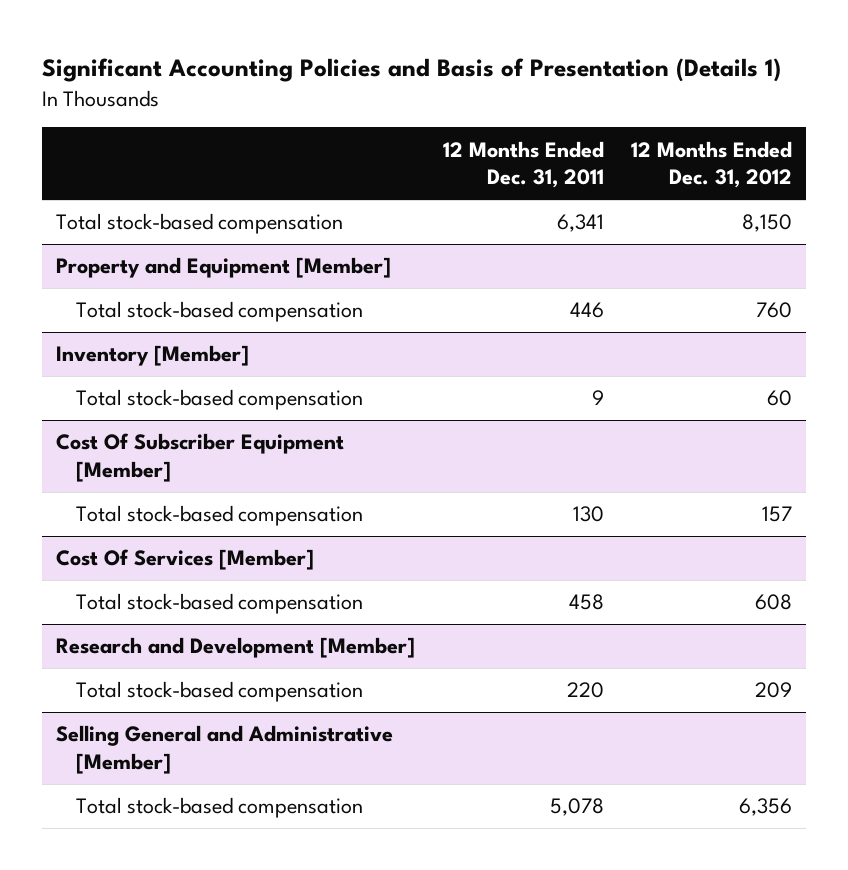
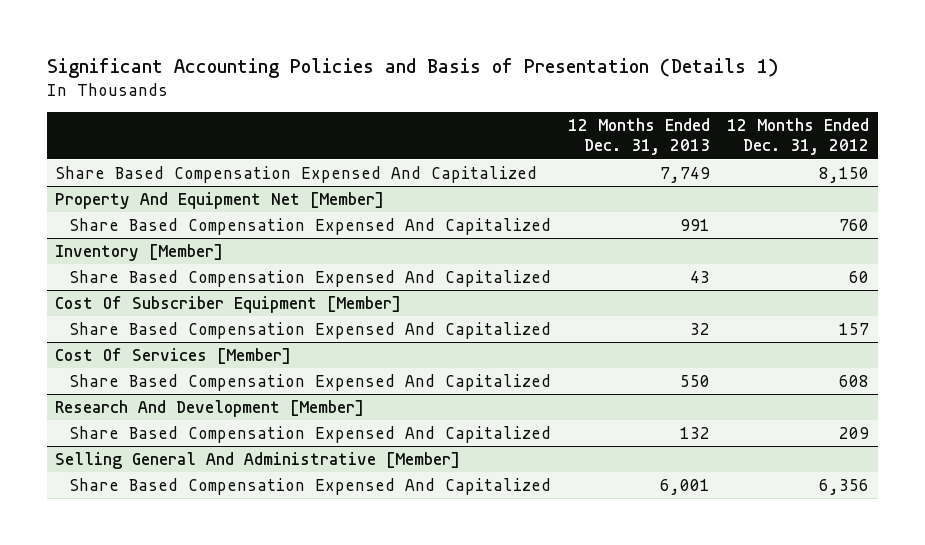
[442,140,604,189] 12 Months Ended Dec. 31, 2011 -> none
none -> [568,118,711,156] 12 Months Ended Dec. 31, 2013
[56,213,344,235] Total stock-based compensation -> [55,166,538,184] Share Based Compensation Expensed And Capitalized
[56,257,392,279] Property and Equipment [Member] -> [55,192,385,210] Property And Equipment Net [Member]
[76,301,364,323] Total stock-based compensation -> [68,218,551,236] Share Based Compensation Expensed And Capitalized
[76,389,364,411] Total stock-based compensation -> [68,270,551,288] Share Based Compensation Expensed And Capitalized
[76,505,364,527] Total stock-based compensation -> [68,322,551,340] Share Based Compensation Expensed And Capitalized
[76,593,364,615] Total stock-based compensation -> [68,374,551,392] Share Based Compensation Expensed And Capitalized
[56,637,416,659] Research and Development [Member] -> [55,400,365,418] Research And Development [Member]
[76,681,364,703] Total stock-based compensation -> [68,426,551,444] Share Based Compensation Expensed And Capitalized
[56,725,394,775] Selling General and Administrative [Member] -> [55,452,461,470] Selling General And Administrative [Member]
[76,797,364,819] Total stock-based compensation -> [68,478,551,496] Share Based Compensation Expensed And Capitalized

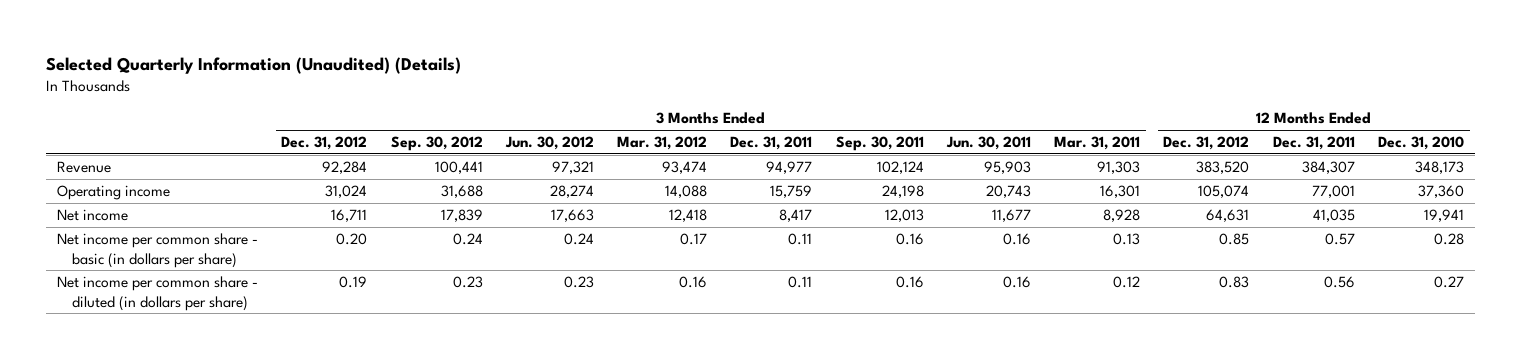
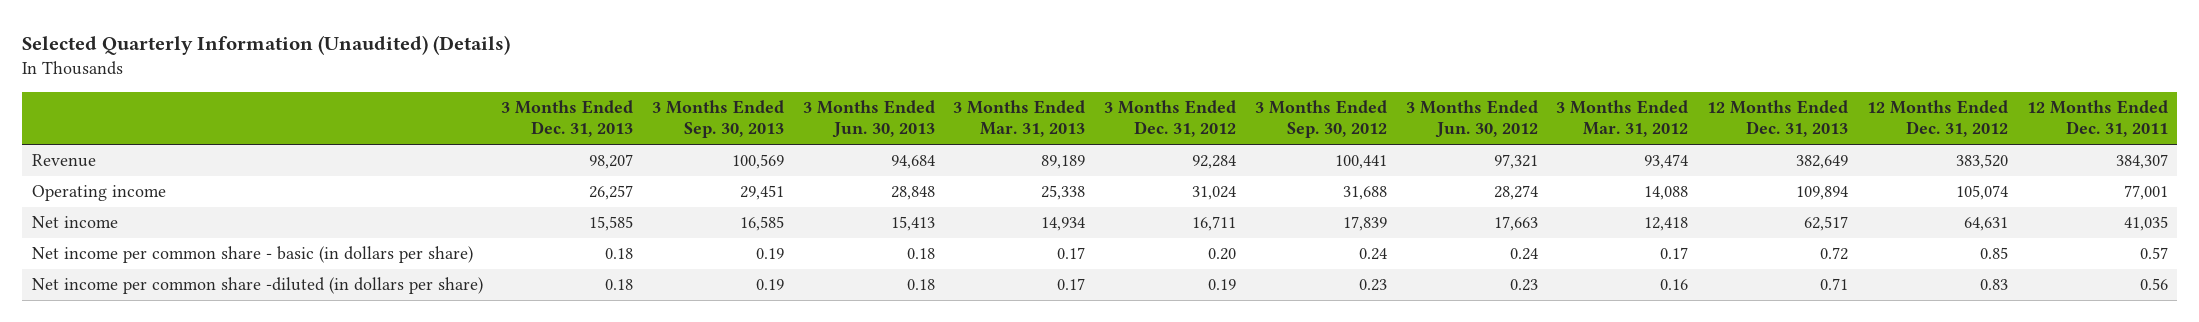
[730,136,813,151] Dec. 31, 2011 -> none
[835,136,924,152] Sep. 30, 2011 -> none
[945,136,1031,151] Jun. 30, 2011 -> none
[1054,136,1141,151] Mar. 31, 2011 -> none
[1377,136,1464,151] Dec. 31, 2010 -> none
none -> [501,100,634,138] 3 Months Ended Dec. 31, 2013
none -> [651,100,784,139] 3 Months Ended Sep. 30, 2013
none -> [802,100,935,139] 3 Months Ended Jun. 30, 2013
none -> [953,100,1086,138] 3 Months Ended Mar. 31, 2013
none -> [1707,100,1849,138] 12 Months Ended Dec. 31, 2013
[57,275,259,311] Net income per common share - diluted (in dollars per share) -> [31,277,483,295] Net income per common share -diluted (in dollars per share)

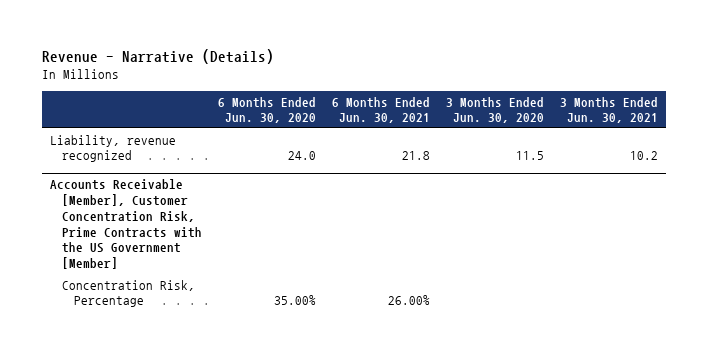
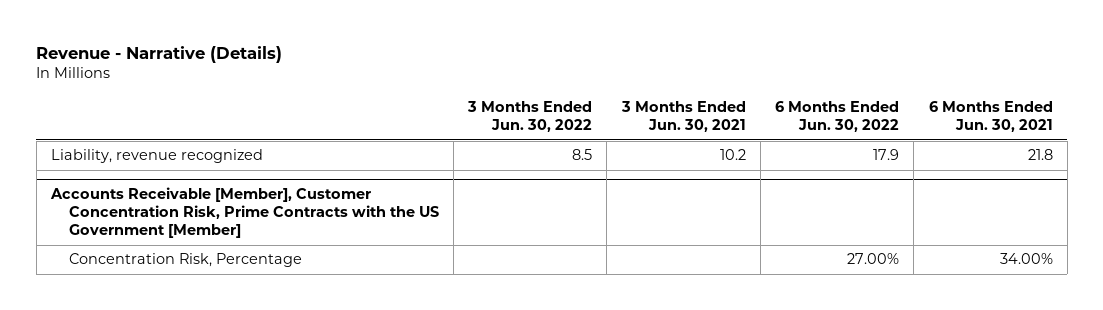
[217,96,316,124] 6 Months Ended Jun. 30, 2020 -> none
[445,96,544,124] 3 Months Ended Jun. 30, 2020 -> none
none -> [467,100,593,133] 3 Months Ended Jun. 30, 2022
none -> [775,100,900,133] 6 Months Ended Jun. 30, 2022
[387,295,430,306] 26.00% -> [999,253,1053,265] 34.00%

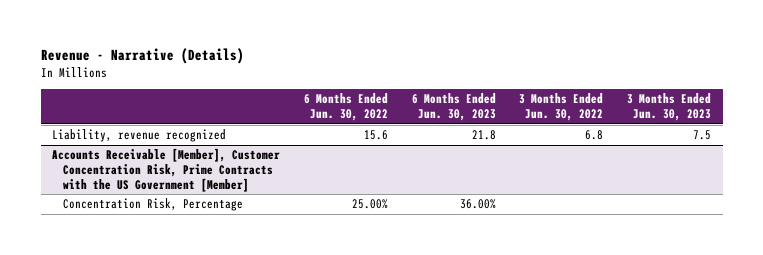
[620,100,746,133] 3 Months Ended Jun. 30, 2021 -> none
[928,100,1053,133] 6 Months Ended Jun. 30, 2021 -> none
none -> [411,93,496,122] 6 Months Ended Jun. 30, 2023
none -> [626,93,711,122] 3 Months Ended Jun. 30, 2023
[572,149,593,161] 8.5 -> [585,130,604,141] 6.8
[873,149,900,161] 17.9 -> [364,130,389,141] 15.6
[847,253,900,265] 27.00% -> [352,199,389,210] 25.00%

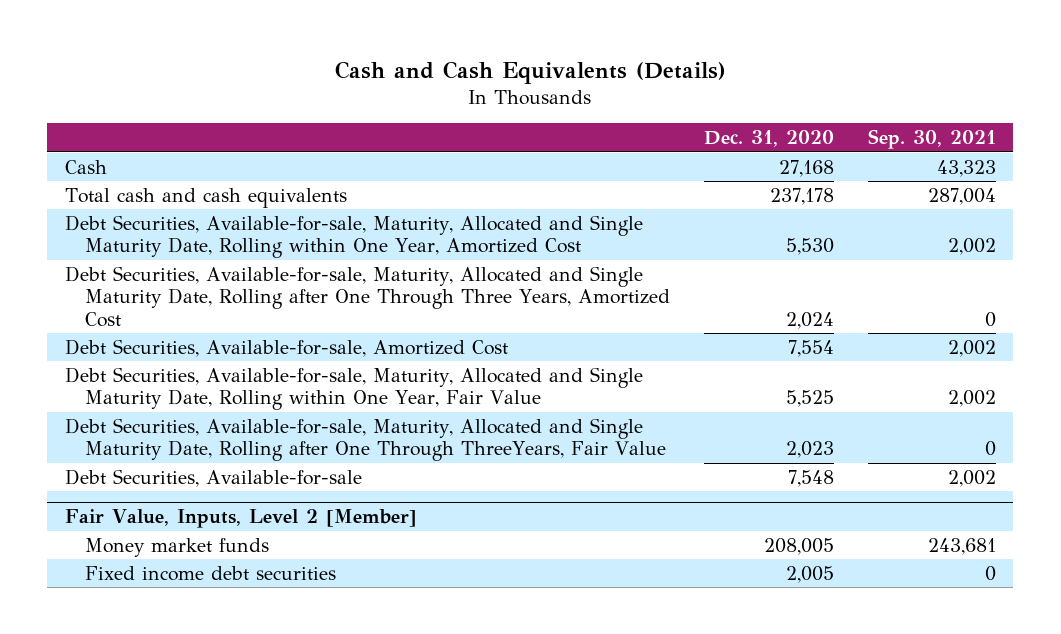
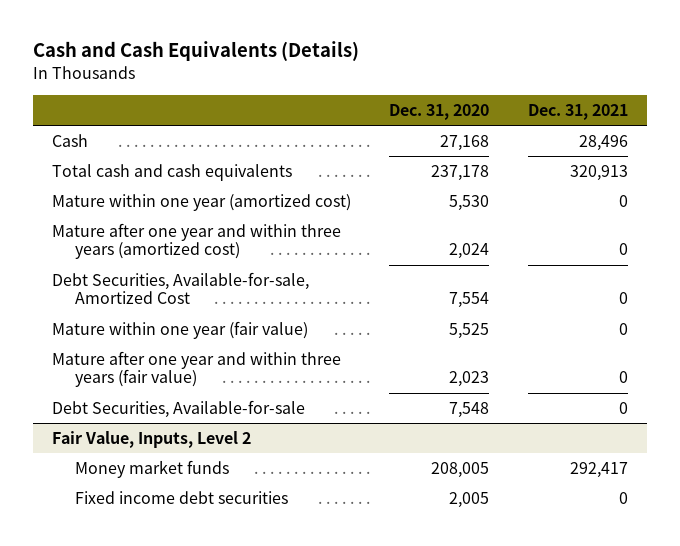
[868,129,997,150] Sep. 30, 2021 -> none
none -> [527,103,628,120] Dec. 31, 2021
[64,214,643,259] Debt Securities, Available-for-sale, Maturity, Allocated and Single Maturity Date, Rolling within One Year, Amortized Cost -> [51,193,351,211] Mature within one year (amortized cost)
[64,265,670,327] Debt Securities, Available-for-sale, Maturity, Allocated and Single Maturity Date, Rolling after One Through Three Years, Amortized Cost -> [51,222,341,260] Mature after one year and within three years (amortized cost)
[64,366,643,411] Debt Securities, Available-for-sale, Maturity, Allocated and Single Maturity Date, Rolling within One Year, Fair Value -> [51,320,308,339] Mature within one year (fair value)
[64,417,666,462] Debt Securities, Available-for-sale, Maturity, Allocated and Single Maturity Date, Rolling after One Through ThreeYears, Fair Value -> [51,350,341,388] Mature after one year and within three years (fair value)
[64,509,417,529] Fair Value, Inputs, Level 2 [Member] -> [51,430,251,448] Fair Value, Inputs, Level 2

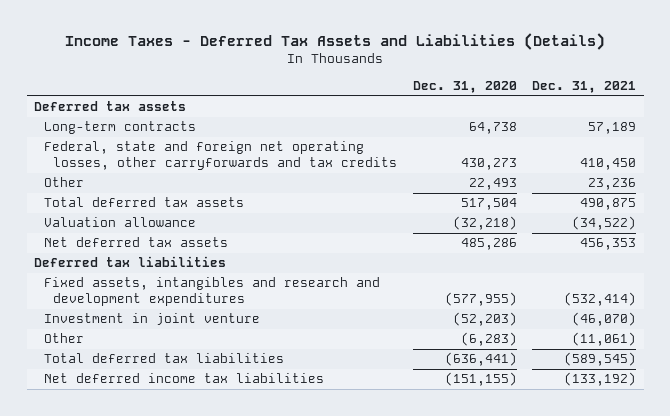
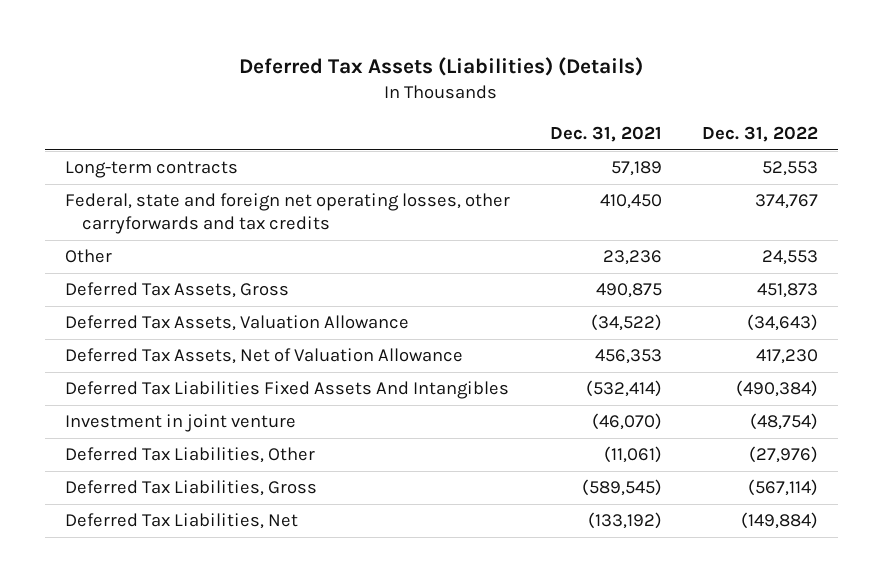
[65,33,606,51] Income Taxes - Deferred Tax Assets and Liabilities (Details) -> [239,57,644,77] Deferred Tax Assets (Liabilities) (Details)
[412,81,517,94] Dec. 31, 2020 -> none
none -> [701,125,818,142] Dec. 31, 2022
[34,101,187,112] Deferred tax assets -> none
[34,256,227,268] Deferred tax liabilities -> none
[43,197,244,208] Total deferred tax assets -> [64,282,289,299] Deferred Tax Assets, Gross
[43,217,196,228] Valuation allowance -> [64,315,409,332] Deferred Tax Assets, Valuation Allowance
[43,237,228,248] Net deferred tax assets -> [64,348,463,365] Deferred Tax Assets, Net of Valuation Allowance
[43,277,380,307] Fixed assets, intangibles and research and development expenditures -> [64,381,509,400] Deferred Tax Liabilities Fixed Assets And Intangibles
[43,333,84,344] Other -> [64,447,315,464] Deferred Tax Liabilities, Other
[43,353,284,364] Total deferred tax liabilities -> [64,480,317,497] Deferred Tax Liabilities, Gross
[43,373,324,384] Net deferred income tax liabilities -> [64,513,298,530] Deferred Tax Liabilities, Net

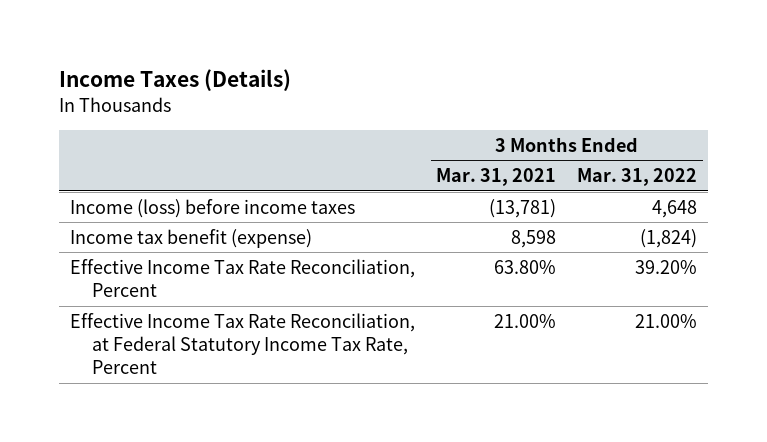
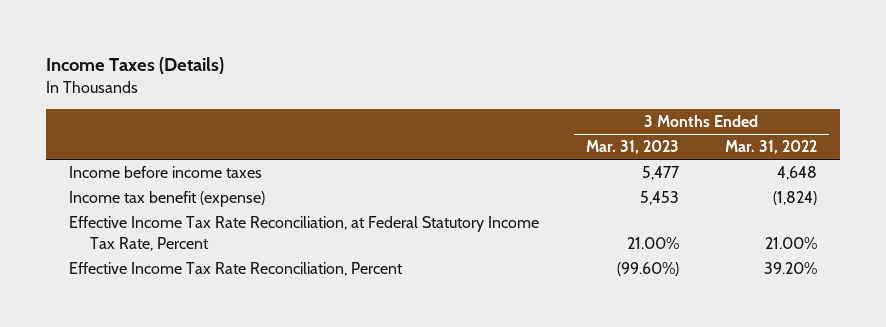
[436,168,557,187] Mar. 31, 2021 -> none
none -> [585,140,679,155] Mar. 31, 2023
[69,198,355,218] Income (loss) before income taxes -> [69,166,263,179] Income before income taxes
[69,258,415,298] Effective Income Tax Rate Reconciliation, Percent -> [69,262,404,277] Effective Income Tax Rate Reconciliation, Percent

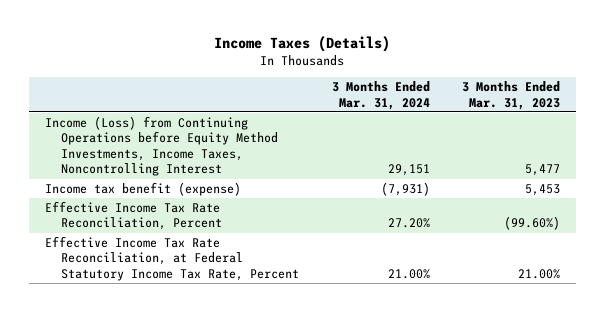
[724,140,817,155] Mar. 31, 2022 -> none
none -> [331,81,430,110] 3 Months Ended Mar. 31, 2024
[69,166,263,179] Income before income taxes -> [44,116,279,177] Income (Loss) from Continuing Operations before Equity Method Investments, Income Taxes, Noncontrolling Interest
[69,216,540,252] Effective Income Tax Rate Reconciliation, at Federal Statutory Income Tax Rate, Percent -> [44,236,300,281] Effective Income Tax Rate Reconciliation, at Federal Statutory Income Tax Rate, Percent

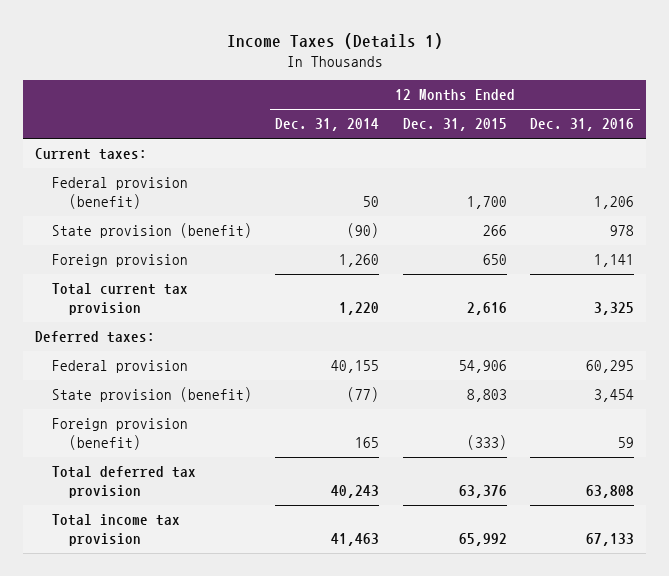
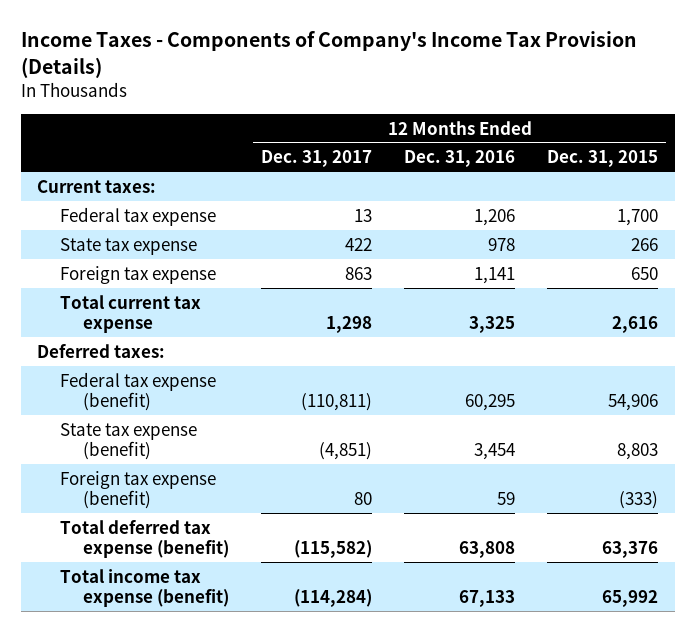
[226,32,443,49] Income Taxes (Details 1) -> [20,31,637,78] Income Taxes - Components of Company's Income Tax Provision (Details)
[275,118,380,132] Dec. 31, 2014 -> none
none -> [261,150,373,168] Dec. 31, 2017
[51,177,188,209] Federal provision (benefit) -> [60,206,217,226] Federal tax expense
[51,223,252,239] State provision (benefit) -> [60,237,198,255] State tax expense
[51,254,188,268] Foreign provision -> [60,265,217,284] Foreign tax expense
[51,283,188,315] Total current tax provision -> [60,294,202,333] Total current tax expense
[51,360,188,374] Federal provision -> [60,371,217,411] Federal tax expense (benefit)
[51,387,252,403] State provision (benefit) -> [60,422,198,460] State tax expense (benefit)
[51,418,188,450] Foreign provision (benefit) -> [60,470,217,509] Foreign tax expense (benefit)
[51,466,196,498] Total deferred tax provision -> [60,519,230,558] Total deferred tax expense (benefit)
[51,514,180,546] Total income tax provision -> [60,568,230,607] Total income tax expense (benefit)

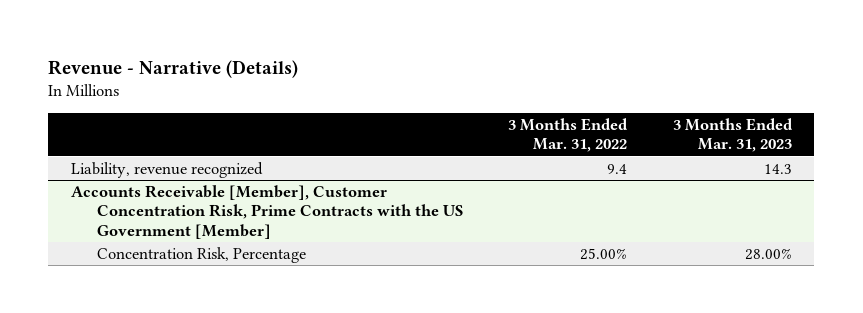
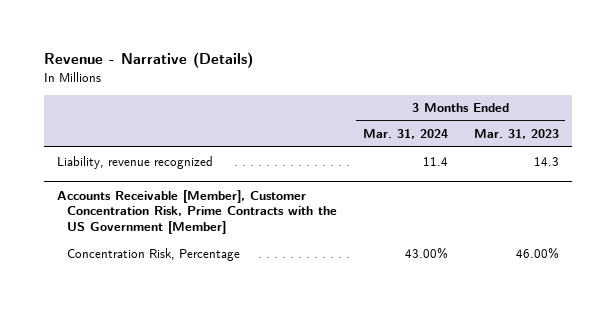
[508,117,629,153] 3 Months Ended Mar. 31, 2022 -> none
none -> [362,129,448,140] Mar. 31, 2024
[744,248,792,261] 28.00% -> [515,246,559,259] 46.00%

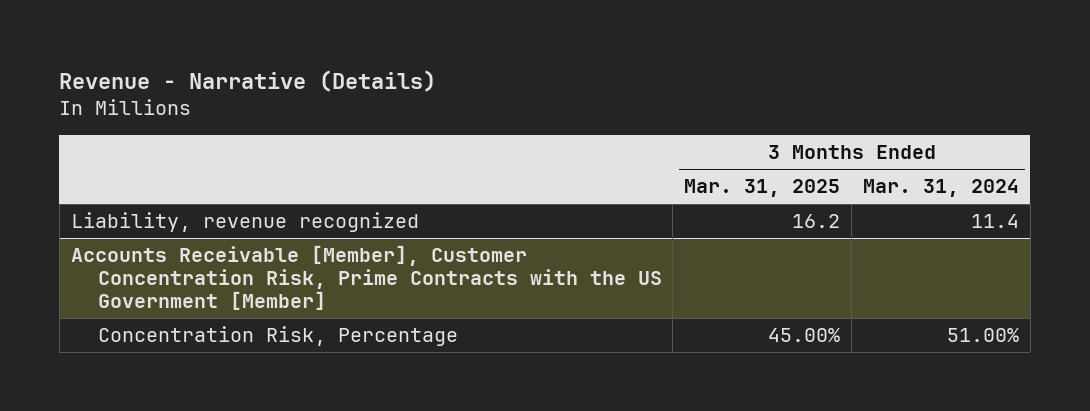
[473,129,559,140] Mar. 31, 2023 -> none
none -> [684,179,841,198] Mar. 31, 2025
[404,246,448,259] 43.00% -> [946,328,1019,343] 51.00%

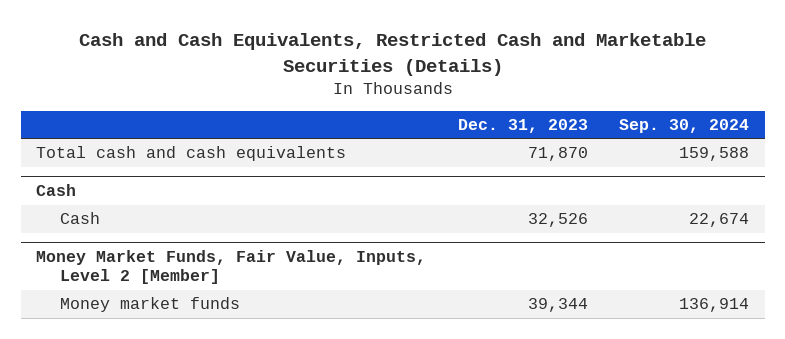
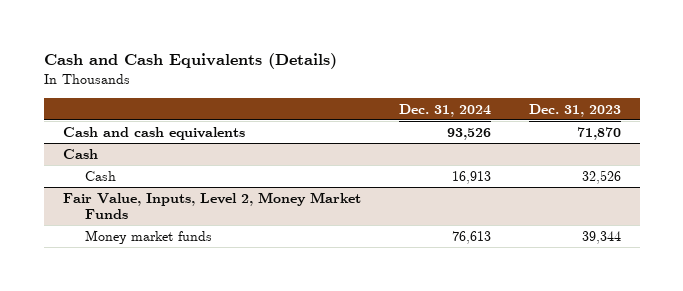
[78,33,706,76] Cash and Cash Equivalents, Restricted Cash and Marketable Securities (Details) -> [43,53,337,70] Cash and Cash Equivalents (Details)
[619,118,750,133] Sep. 30, 2024 -> none
none -> [398,103,491,117] Dec. 31, 2024
[36,146,347,162] Total cash and cash equivalents -> [62,126,245,140] Cash and cash equivalents
[36,250,427,285] Money Market Funds, Fair Value, Inputs, Level 2 [Member] -> [62,191,361,220] Fair Value, Inputs, Level 2, Money Market Funds

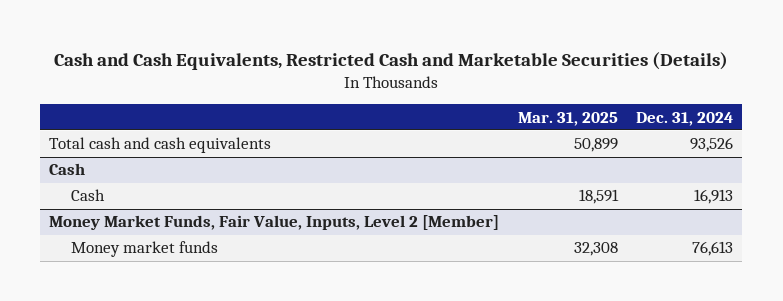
[43,53,337,70] Cash and Cash Equivalents (Details) -> [54,51,729,70] Cash and Cash Equivalents, Restricted Cash and Marketable Securities (Details)
[528,103,621,117] Dec. 31, 2023 -> none
none -> [517,111,618,126] Mar. 31, 2025
[62,126,245,140] Cash and cash equivalents -> [49,137,272,154] Total cash and cash equivalents
[62,191,361,220] Fair Value, Inputs, Level 2, Money Market Funds -> [49,215,500,231] Money Market Funds, Fair Value, Inputs, Level 2 [Member]

